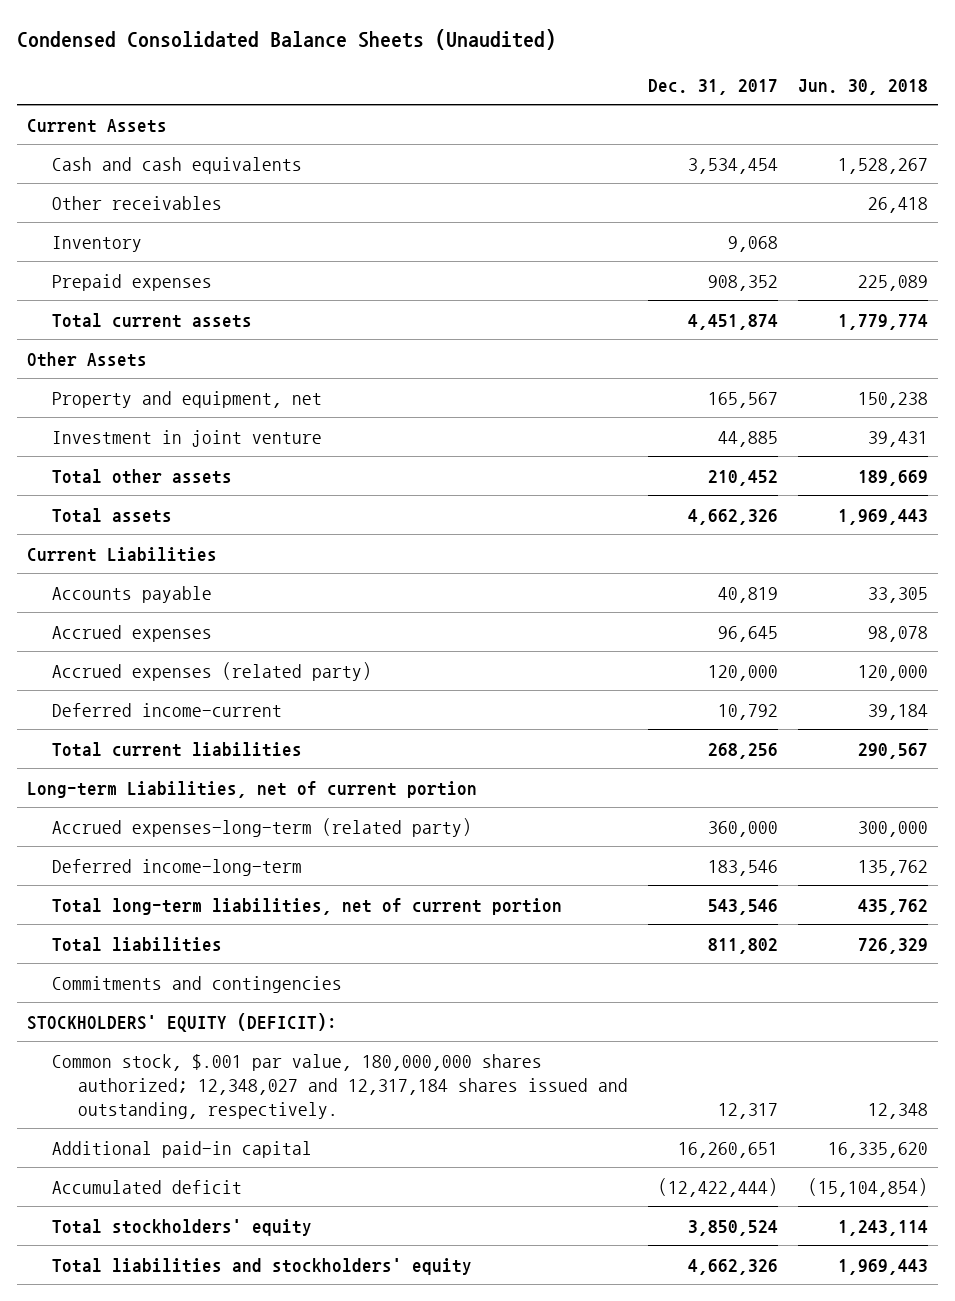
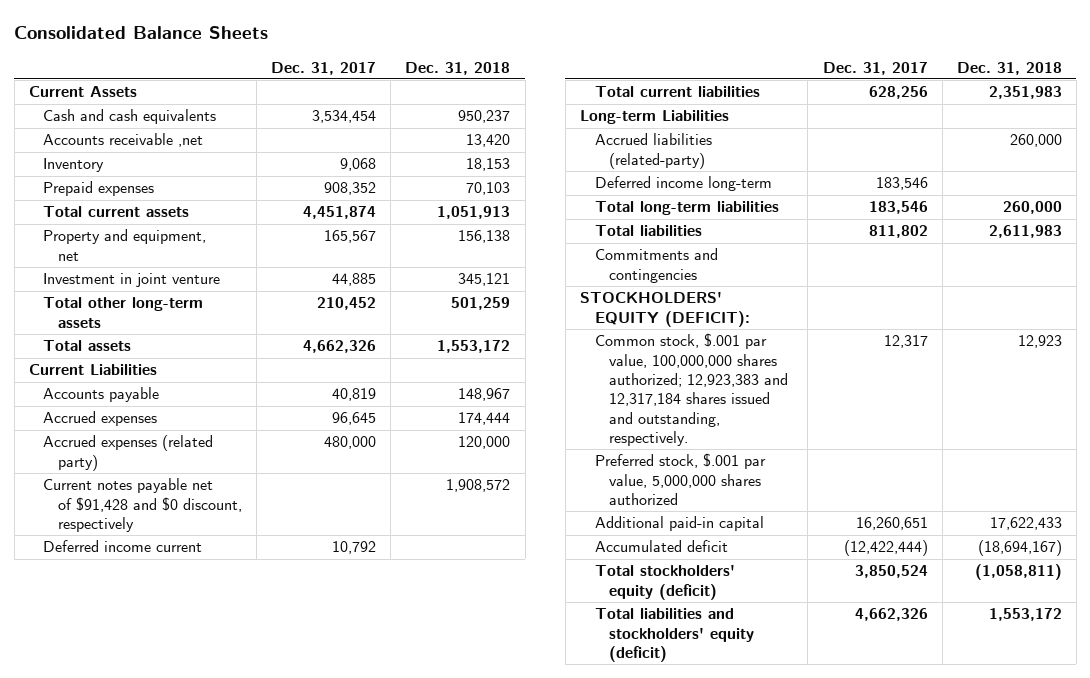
[16,29,556,51] Condensed Consolidated Balance Sheets (Unaudited) -> [14,26,269,40] Consolidated Balance Sheets
[798,79,929,96] Jun. 30, 2018 -> none
none -> [405,61,511,75] Dec. 31, 2018
[52,195,223,210] Other receivables -> none
none -> [43,133,204,148] Accounts receivable ,net
[26,351,147,367] Other Assets -> none
[52,468,233,484] Total other assets -> [43,297,204,328] Total other long-term assets
[52,817,473,837] Accrued expenses-long-term (related party) -> none
[708,664,779,681] 120,000 -> [324,436,377,450] 480,000
none -> [43,478,243,533] Current notes payable net of $91,428 and $0 discount, respectively
[52,702,283,717] Deferred income-current -> [43,540,203,553] Deferred income current
[708,742,779,759] 268,256 -> [868,86,928,100] 628,256
[26,780,477,798] Long-term Liabilities, net of current portion -> [579,110,729,125] Long-term Liabilities
none -> [594,133,712,169] Accrued liabilities (related-party)
[52,858,303,876] Deferred income-long-term -> [594,176,772,192] Deferred income long-term
[52,897,563,915] Total long-term liabilities, net of current portion -> [594,201,779,216] Total long-term liabilities
[708,898,779,915] 543,546 -> [868,201,928,215] 183,546
[52,1053,629,1120] Common stock, $.001 par value, 180,000,000 shares authorized; 12,348,027 and 12,317,184 shares issued and outstanding, respectively. -> [594,333,789,447] Common stock, $.001 par value, 100,000,000 shares authorized; 12,923,383 and 12,317,184 shares issued and outstanding, respectively.
none -> [594,453,766,506] Preferred stock, $.001 par value, 5,000,000 shares authorized
[52,1218,313,1236] Total stockholders' equity -> [594,565,735,600] Total stockholders' equity (deficit)
[52,1257,473,1275] Total liabilities and stockholders' equity -> [594,608,755,663] Total liabilities and stockholders' equity (deficit)

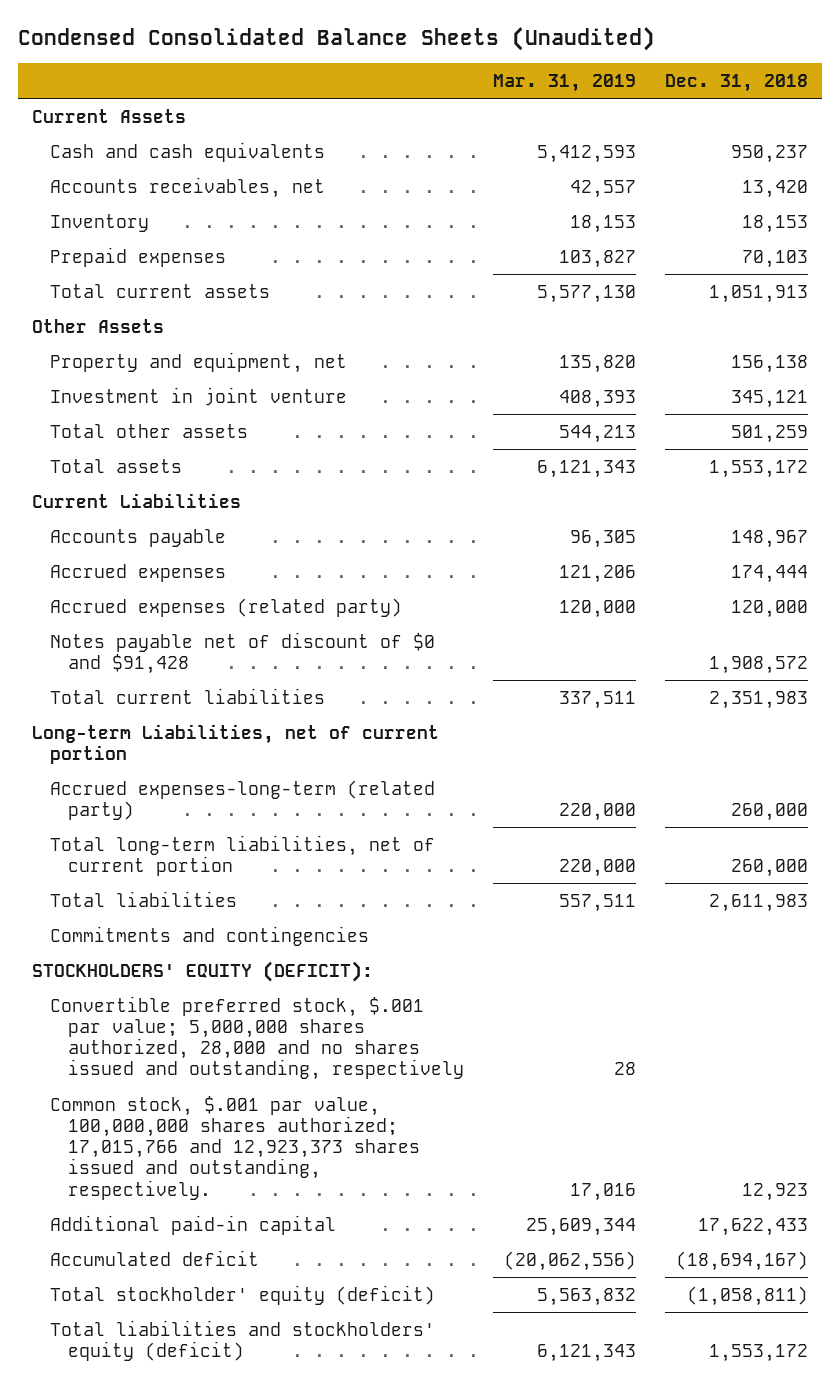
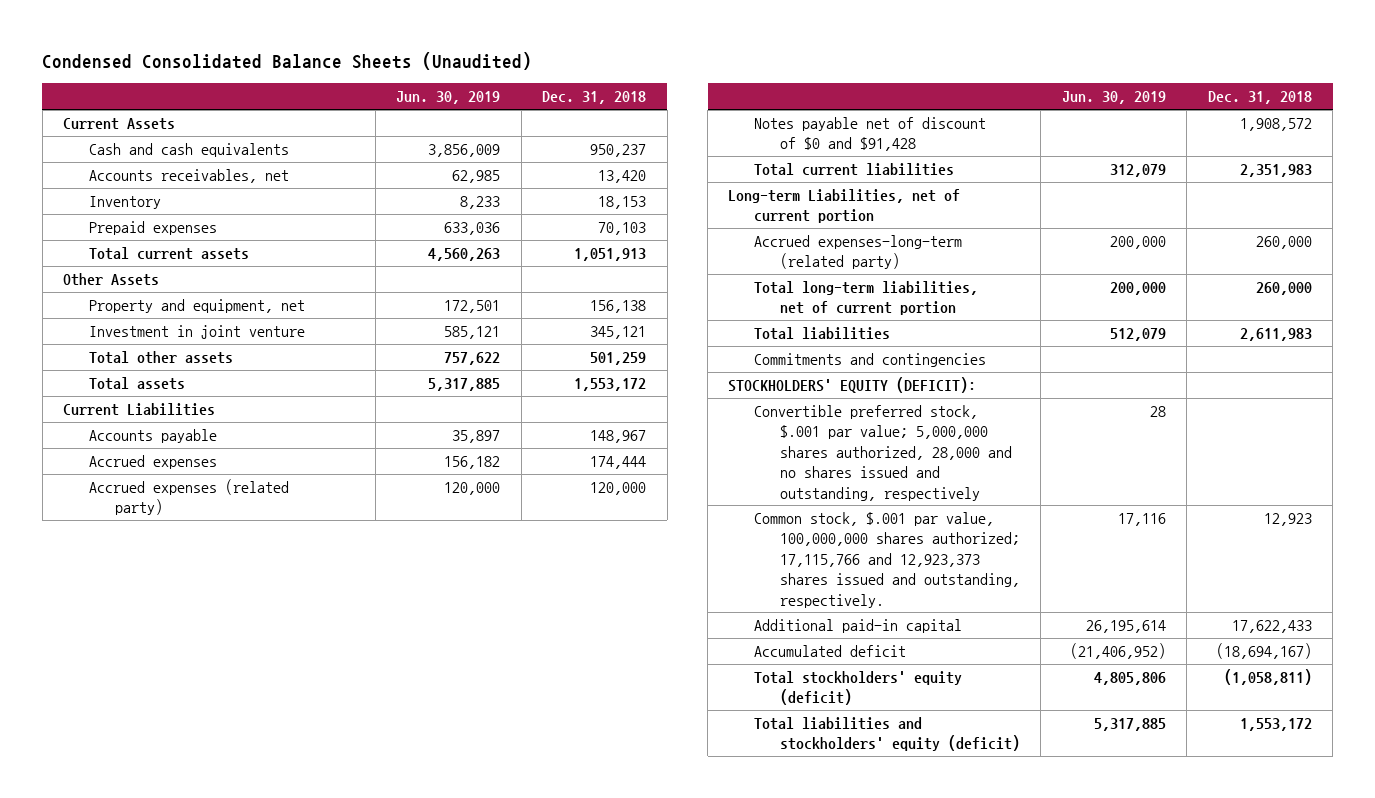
[493,73,637,92] Mar. 31, 2019 -> none
none -> [396,91,501,105] Jun. 30, 2019
[50,1095,421,1200] Common stock, $.001 par value, 100,000,000 shares authorized; 17,015,766 and 12,923,373 shares issued and outstanding, respectively. -> [754,512,1021,608] Common stock, $.001 par value, 100,000,000 shares authorized; 17,115,766 and 12,923,373 shares issued and outstanding, respectively.
[50,1284,436,1305] Total stockholder' equity (deficit) -> [754,671,963,706] Total stockholders' equity (deficit)

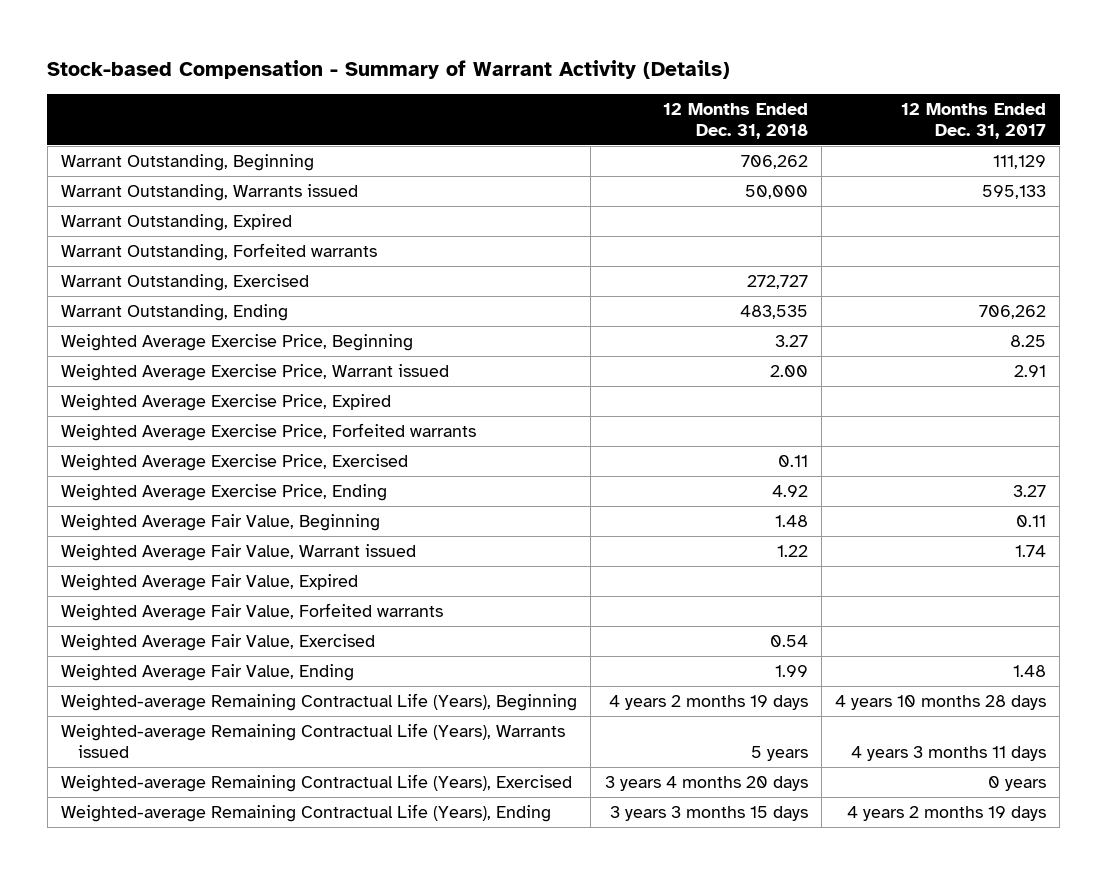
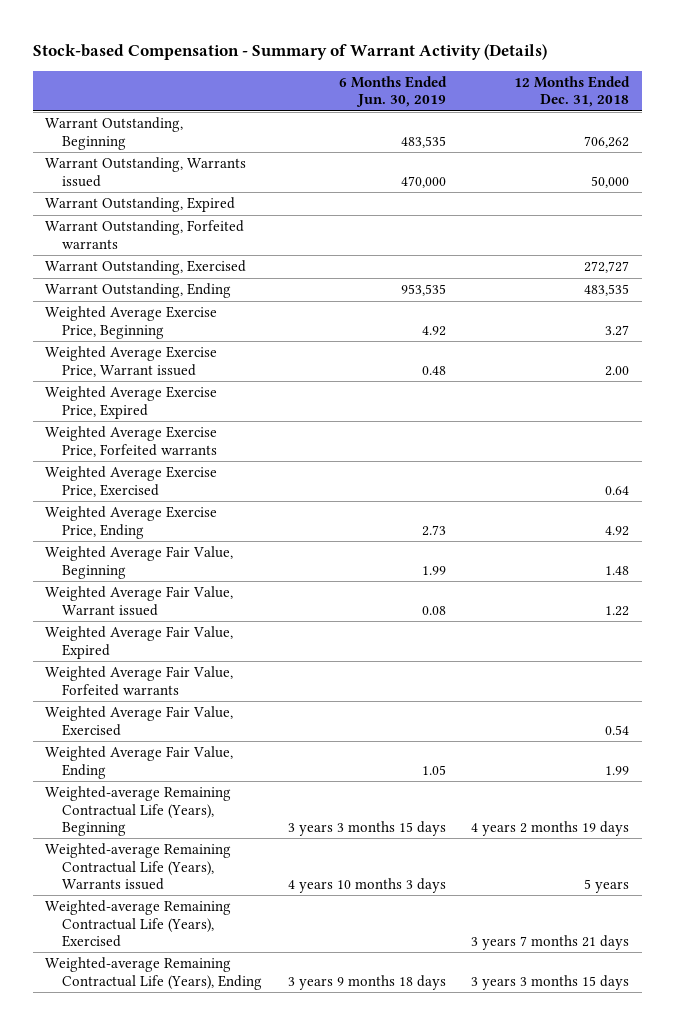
[901,103,1047,140] 12 Months Ended Dec. 31, 2017 -> none
none -> [338,75,447,108] 6 Months Ended Jun. 30, 2019
[777,455,808,468] 0.11 -> [605,485,630,495] 0.64
[604,776,808,792] 3 years 4 months 20 days -> [471,934,630,950] 3 years 7 months 21 days

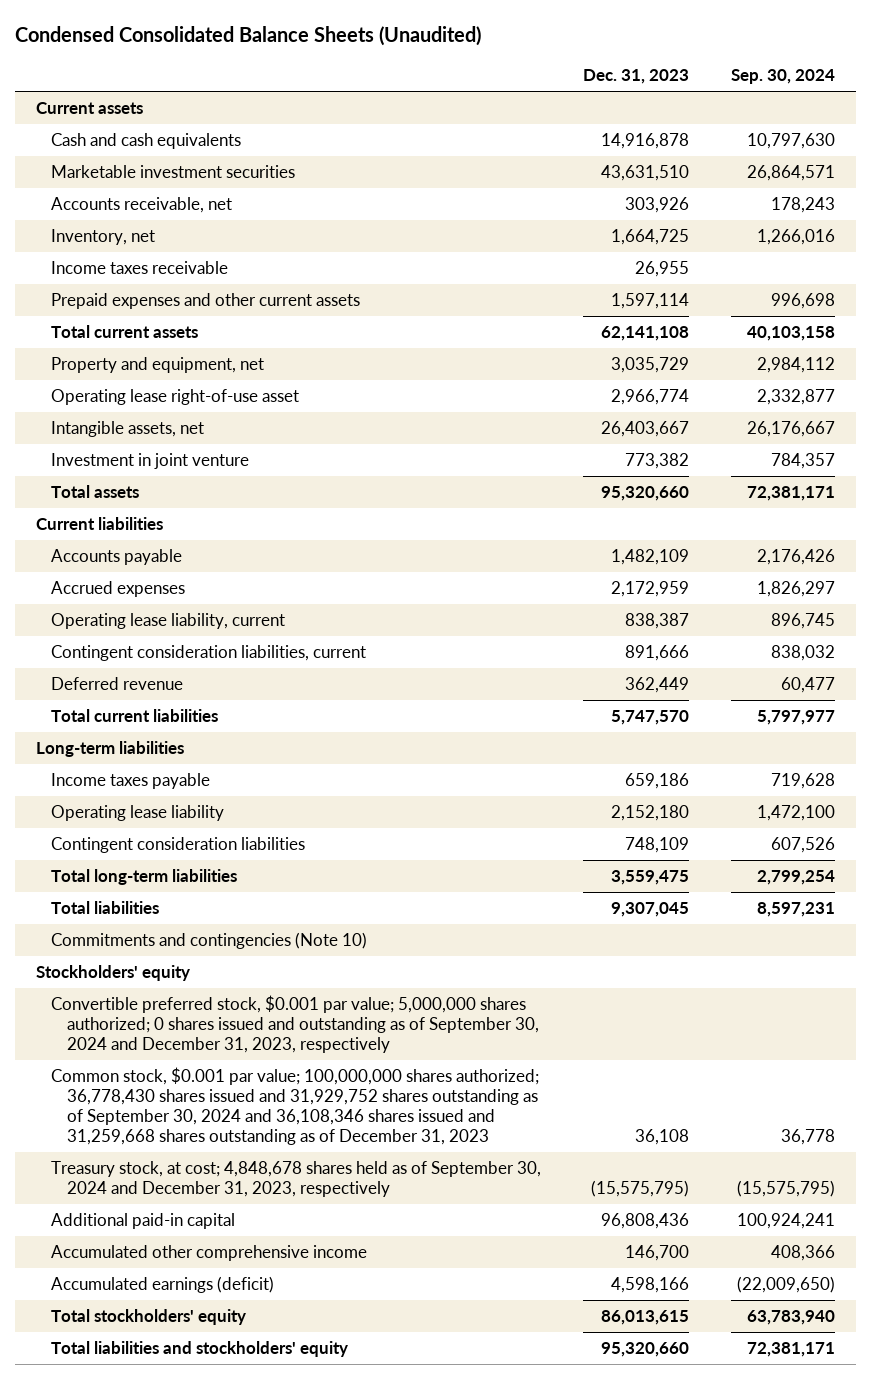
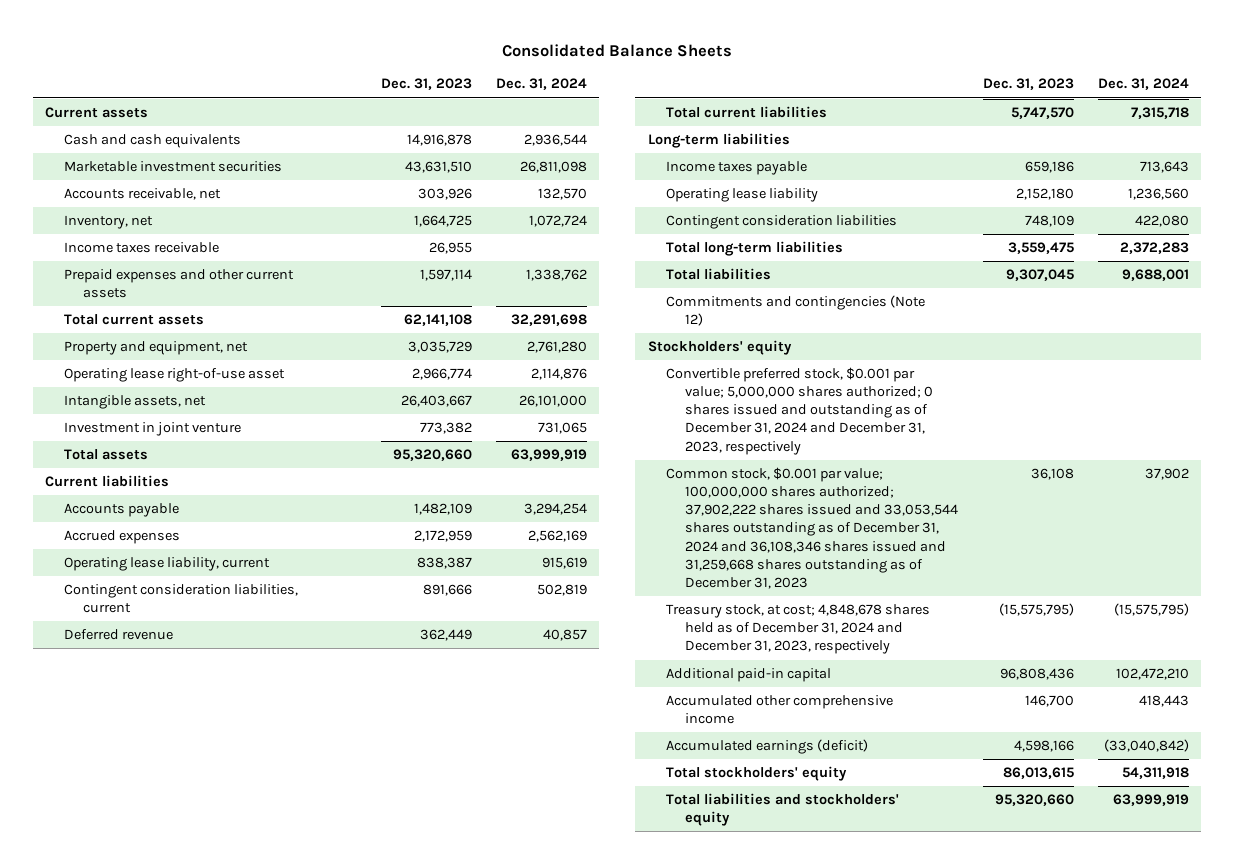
[15,25,482,46] Condensed Consolidated Balance Sheets (Unaudited) -> [502,43,733,57] Consolidated Balance Sheets
[731,69,836,85] Sep. 30, 2024 -> none
none -> [496,78,588,91] Dec. 31, 2024
[51,932,368,950] Commitments and contingencies (Note 10) -> [666,295,926,327] Commitments and contingencies (Note 12)
[51,995,539,1054] Convertible preferred stock, $0.001 par value; 5,000,000 shares authorized; 0 shares issued and outstanding as of September 30, 2024 and December 31, 2023, respectively -> [666,367,934,455] Convertible preferred stock, $0.001 par value; 5,000,000 shares authorized; 0 shares issued and outstanding as of December 31, 2024 and December 31, 2023, respectively
[51,1067,540,1145] Common stock, $0.001 par value; 100,000,000 shares authorized; 36,778,430 shares issued and 31,929,752 shares outstanding as of September 30, 2024 and 36,108,346 shares issued and 31,259,668 shares outstanding as of December 31, 2023 -> [666,467,959,589] Common stock, $0.001 par value; 100,000,000 shares authorized; 37,902,222 shares issued and 33,053,544 shares outstanding as of December 31, 2024 and 36,108,346 shares issued and 31,259,668 shares outstanding as of December 31, 2023
[51,1161,542,1198] Treasury stock, at cost; 4,848,678 shares held as of September 30, 2024 and December 31, 2023, respectively -> [666,604,931,655] Treasury stock, at cost; 4,848,678 shares held as of December 31, 2024 and December 31, 2023, respectively

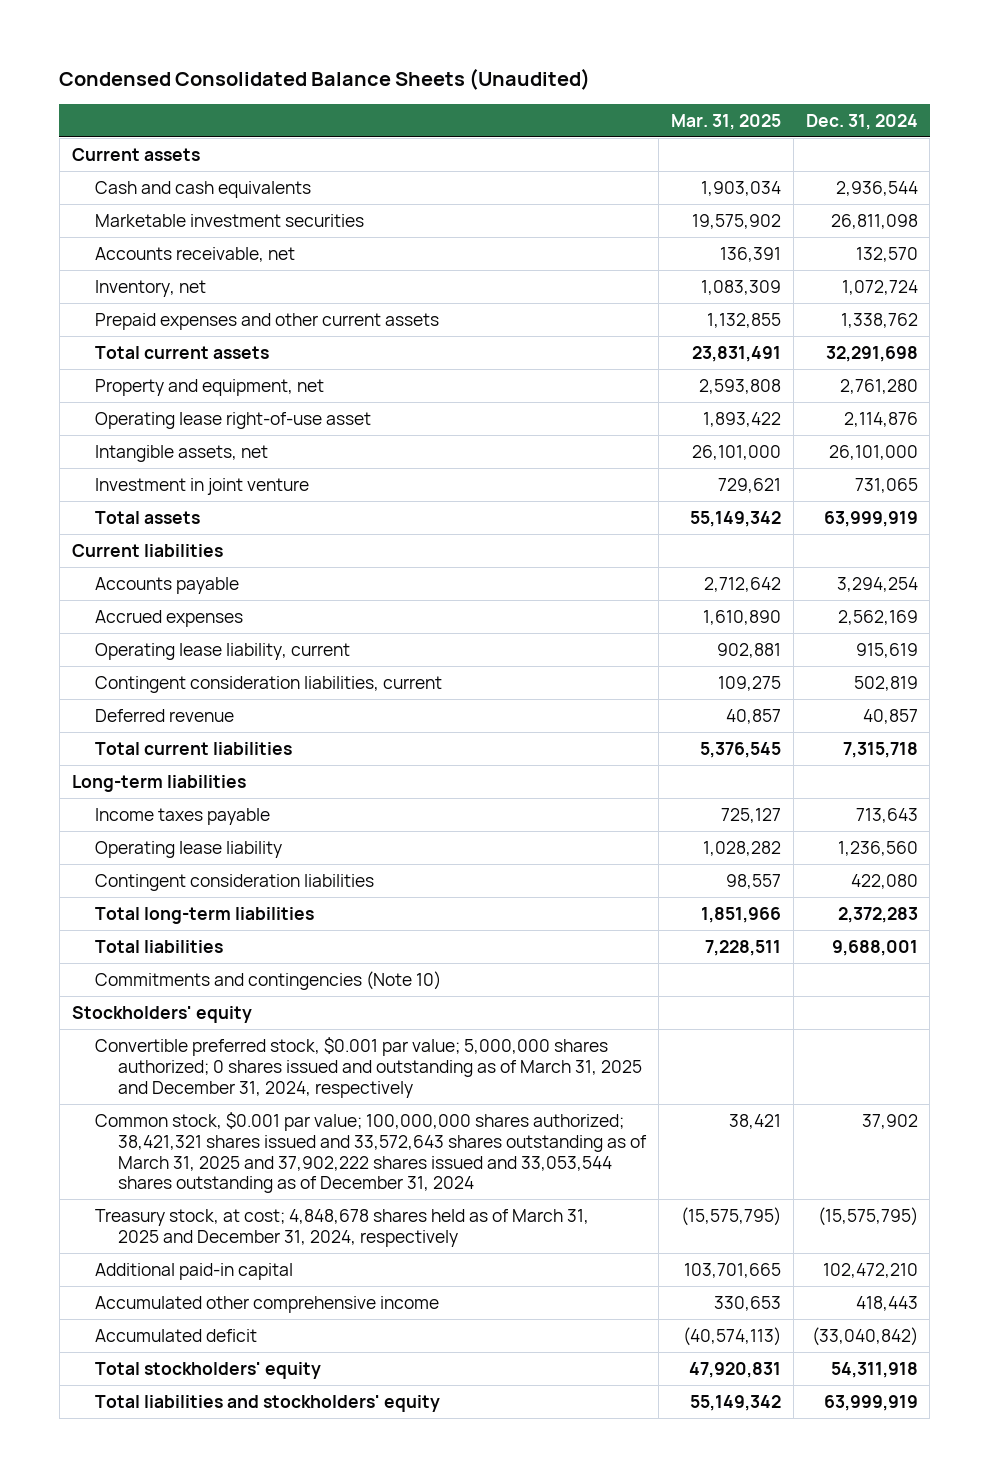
[502,43,733,57] Consolidated Balance Sheets -> [59,68,591,91] Condensed Consolidated Balance Sheets (Unaudited)
[380,78,472,91] Dec. 31, 2023 -> none
none -> [670,113,781,130] Mar. 31, 2025
[64,242,220,254] Income taxes receivable -> none
[666,295,926,327] Commitments and contingencies (Note 12) -> [94,970,441,990] Commitments and contingencies (Note 10)
[666,367,934,455] Convertible preferred stock, $0.001 par value; 5,000,000 shares authorized; 0 shares issued and outstanding as of December 31, 2024 and December 31, 2023, respectively -> [94,1036,642,1098] Convertible preferred stock, $0.001 par value; 5,000,000 shares authorized; 0 shares issued and outstanding as of March 31, 2025 and December 31, 2024, respectively
[666,467,959,589] Common stock, $0.001 par value; 100,000,000 shares authorized; 37,902,222 shares issued and 33,053,544 shares outstanding as of December 31, 2024 and 36,108,346 shares issued and 31,259,668 shares outstanding as of December 31, 2023 -> [94,1111,647,1194] Common stock, $0.001 par value; 100,000,000 shares authorized; 38,421,321 shares issued and 33,572,643 shares outstanding as of March 31, 2025 and 37,902,222 shares issued and 33,053,544 shares outstanding as of December 31, 2024
[666,604,931,655] Treasury stock, at cost; 4,848,678 shares held as of December 31, 2024 and December 31, 2023, respectively -> [94,1208,589,1247] Treasury stock, at cost; 4,848,678 shares held as of March 31, 2025 and December 31, 2024, respectively
[666,739,869,755] Accumulated earnings (deficit) -> [94,1328,257,1342] Accumulated deficit

